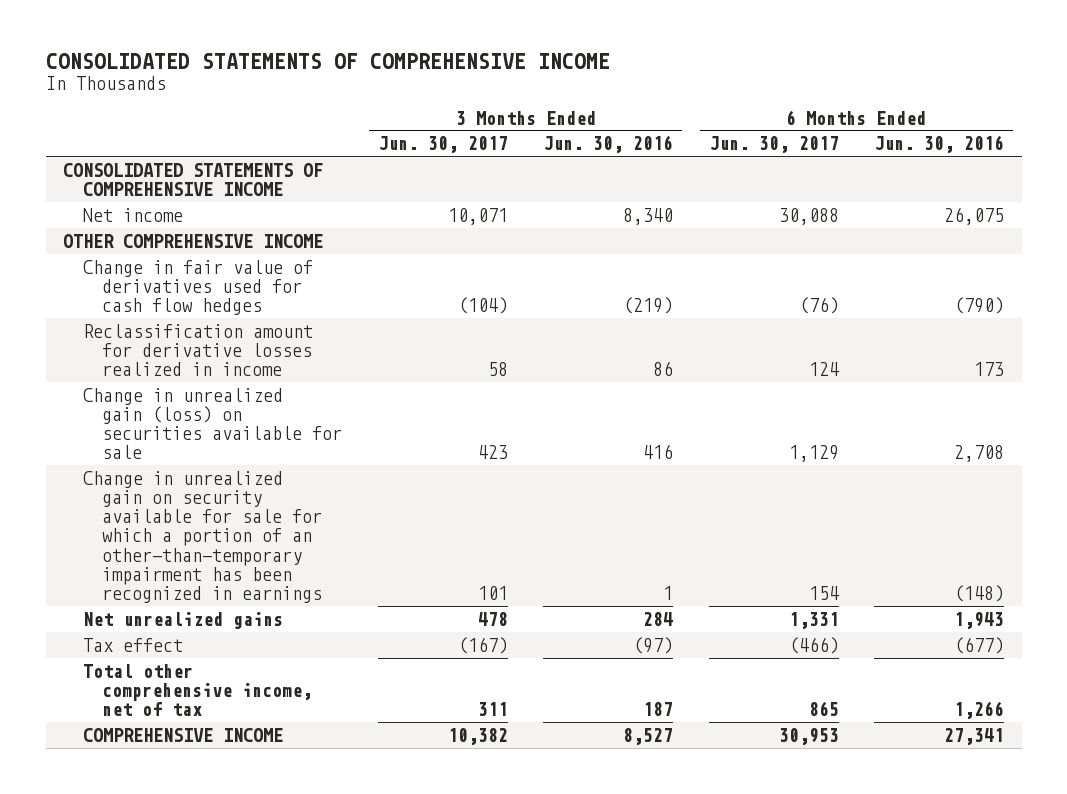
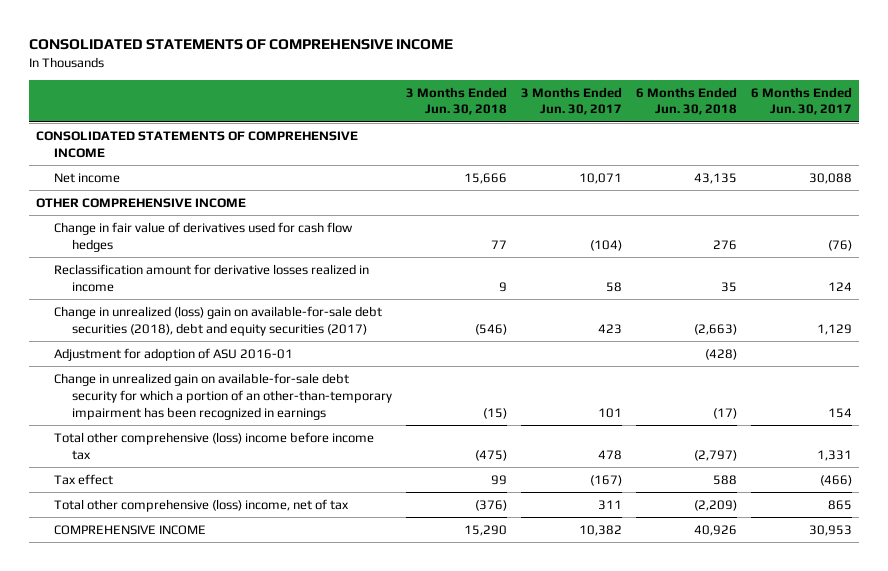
[543,135,674,154] Jun. 30, 2016 -> none
[874,135,1005,154] Jun. 30, 2016 -> none
none -> [406,86,508,116] 3 Months Ended Jun. 30, 2018
none -> [636,86,738,116] 6 Months Ended Jun. 30, 2018
[82,387,343,460] Change in unrealized gain (loss) on securities available for sale -> [53,305,382,336] Change in unrealized (loss) gain on available-for-sale debt securities (2018), debt and equity securities (2017)
none -> [53,347,293,361] Adjustment for adoption of ASU 2016-01
[82,470,323,604] Change in unrealized gain on security available for sale for which a portion of an other-than-temporary impairment has been recognized in earnings -> [53,372,393,420] Change in unrealized gain on available-for-sale debt security for which a portion of an other-than-temporary impairment has been recognized in earnings
[82,611,283,629] Net unrealized gains -> [53,431,374,460] Total other comprehensive (loss) income before income tax
[82,663,313,717] Total other comprehensive income, net of tax -> [53,498,349,512] Total other comprehensive (loss) income, net of tax

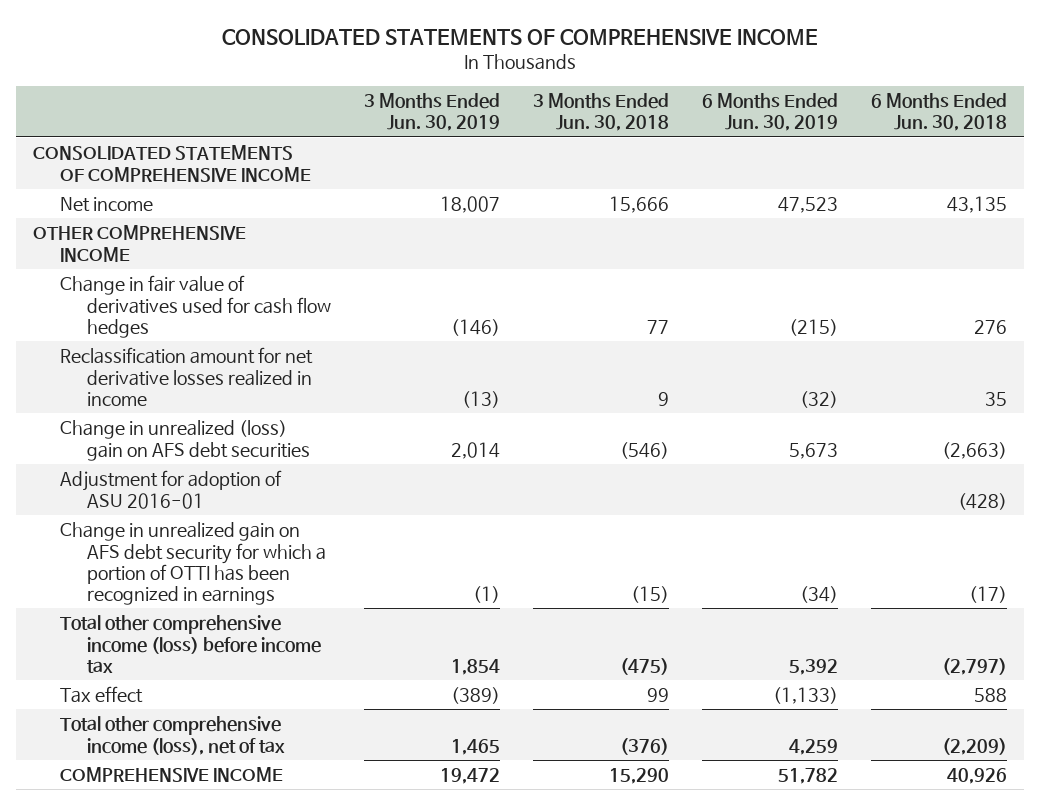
[521,86,623,116] 3 Months Ended Jun. 30, 2017 -> none
[751,86,853,116] 6 Months Ended Jun. 30, 2017 -> none
none -> [363,92,500,132] 3 Months Ended Jun. 30, 2019
none -> [702,92,839,132] 6 Months Ended Jun. 30, 2019
[53,263,369,292] Reclassification amount for derivative losses realized in income -> [59,347,313,406] Reclassification amount for net derivative losses realized in income
[53,305,382,336] Change in unrealized (loss) gain on available-for-sale debt securities (2018), debt and equity securities (2017) -> [59,420,310,461] Change in unrealized (loss) gain on AFS debt securities
[53,372,393,420] Change in unrealized gain on available-for-sale debt security for which a portion of an other-than-temporary impairment has been recognized in earnings -> [59,522,326,606] Change in unrealized gain on AFS debt security for which a portion of OTTI has been recognized in earnings
[53,431,374,460] Total other comprehensive (loss) income before income tax -> [59,615,321,673] Total other comprehensive income (loss) before income tax
[53,498,349,512] Total other comprehensive (loss) income, net of tax -> [59,716,285,755] Total other comprehensive income (loss), net of tax

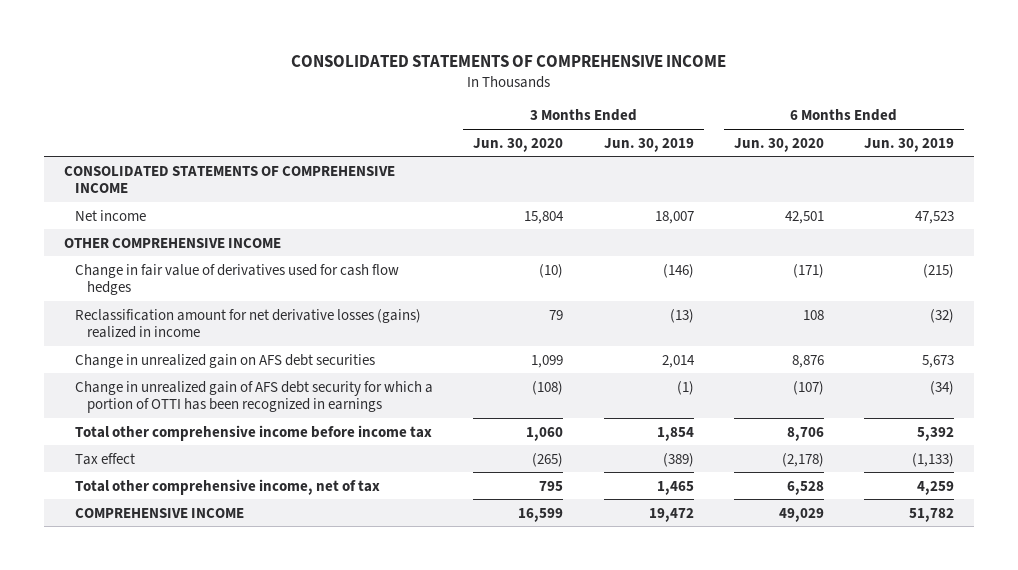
[532,92,669,132] 3 Months Ended Jun. 30, 2018 -> none
[871,92,1008,132] 6 Months Ended Jun. 30, 2018 -> none
none -> [473,137,564,152] Jun. 30, 2020
none -> [733,137,824,152] Jun. 30, 2020
[59,470,282,509] Adjustment for adoption of ASU 2016-01 -> none
[59,347,313,406] Reclassification amount for net derivative losses realized in income -> [75,308,422,339] Reclassification amount for net derivative losses (gains) realized in income
[59,420,310,461] Change in unrealized (loss) gain on AFS debt securities -> [75,353,376,368] Change in unrealized gain on AFS debt securities
[59,522,326,606] Change in unrealized gain on AFS debt security for which a portion of OTTI has been recognized in earnings -> [75,380,434,414] Change in unrealized gain of AFS debt security for which a portion of OTTI has been recognized in earnings
[59,615,321,673] Total other comprehensive income (loss) before income tax -> [75,424,433,441] Total other comprehensive income before income tax
[59,716,285,755] Total other comprehensive income (loss), net of tax -> [75,478,381,495] Total other comprehensive income, net of tax

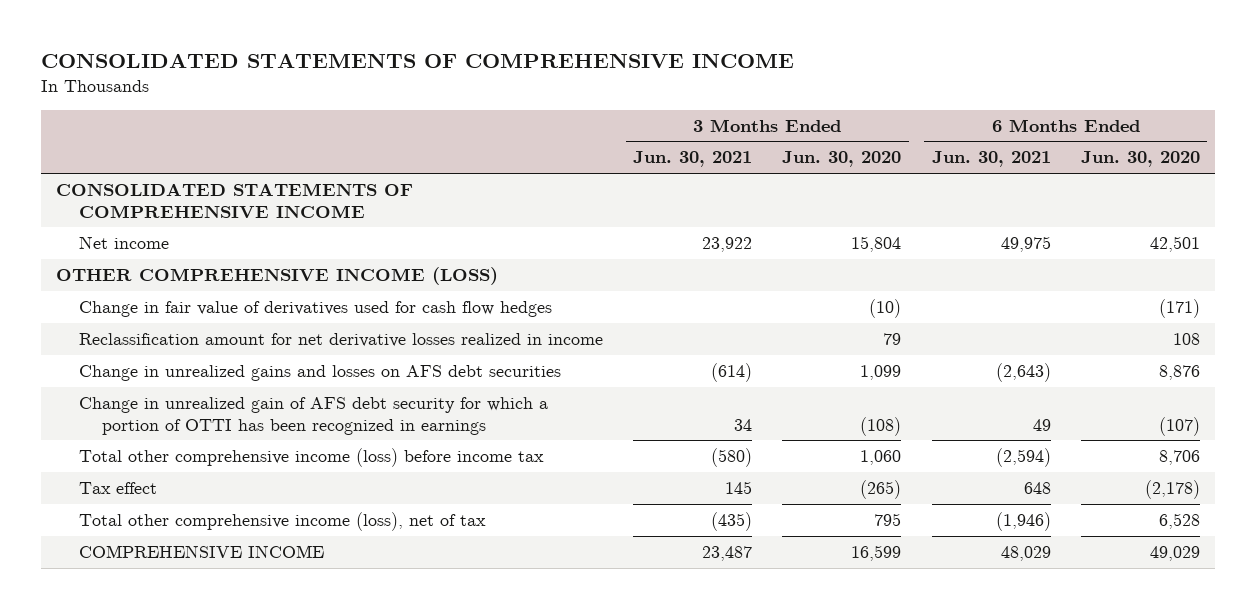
[603,137,694,152] Jun. 30, 2019 -> none
[863,137,954,152] Jun. 30, 2019 -> none
none -> [633,151,753,168] Jun. 30, 2021
none -> [931,151,1051,168] Jun. 30, 2021
[63,237,281,248] OTHER COMPREHENSIVE INCOME -> [56,266,499,285] OTHER COMPREHENSIVE INCOME (LOSS)
[75,308,422,339] Reclassification amount for net derivative losses (gains) realized in income -> [78,332,603,347] Reclassification amount for net derivative losses realized in income
[75,353,376,368] Change in unrealized gain on AFS debt securities -> [78,364,561,381] Change in unrealized gains and losses on AFS debt securities
[75,424,433,441] Total other comprehensive income before income tax -> [78,447,544,467] Total other comprehensive income (loss) before income tax
[75,478,381,495] Total other comprehensive income, net of tax -> [78,511,486,531] Total other comprehensive income (loss), net of tax

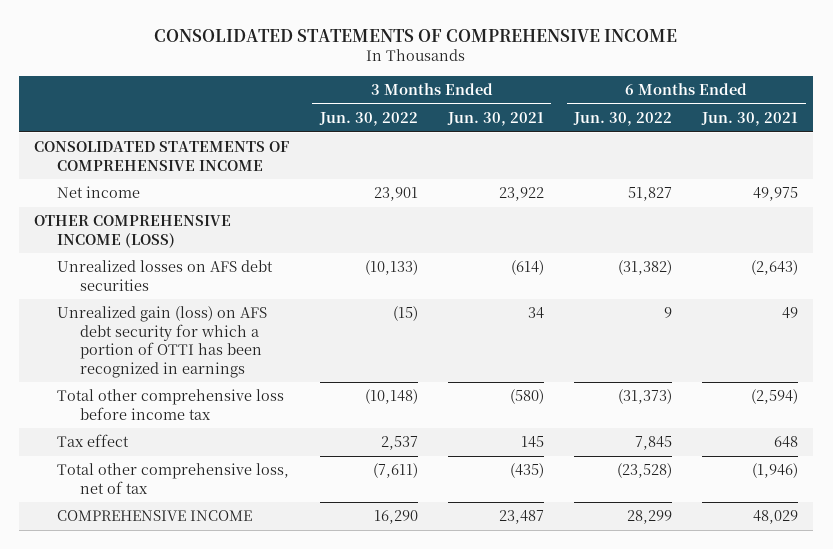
[782,151,902,168] Jun. 30, 2020 -> none
[1080,151,1200,168] Jun. 30, 2020 -> none
none -> [318,111,418,126] Jun. 30, 2022
none -> [573,111,673,126] Jun. 30, 2022
[78,300,552,317] Change in fair value of derivatives used for cash flow hedges -> none
[78,332,603,347] Reclassification amount for net derivative losses realized in income -> none
[78,364,561,381] Change in unrealized gains and losses on AFS debt securities -> [57,260,274,291] Unrealized losses on AFS debt securities
[78,396,548,435] Change in unrealized gain of AFS debt security for which a portion of OTTI has been recognized in earnings -> [57,306,268,378] Unrealized gain (loss) on AFS debt security for which a portion of OTTI has been recognized in earnings
[78,447,544,467] Total other comprehensive income (loss) before income tax -> [57,389,285,420] Total other comprehensive loss before income tax
[78,511,486,531] Total other comprehensive income (loss), net of tax -> [57,463,290,494] Total other comprehensive loss, net of tax

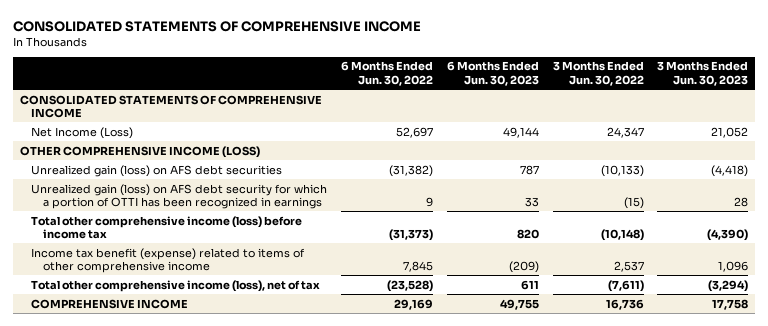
[446,111,544,126] Jun. 30, 2021 -> none
[701,111,799,126] Jun. 30, 2021 -> none
none -> [446,61,539,86] 6 Months Ended Jun. 30, 2023
none -> [657,61,749,86] 3 Months Ended Jun. 30, 2023
[57,186,141,199] Net income -> [31,126,134,139] Net Income (Loss)
[373,187,418,202] 23,901 -> [606,126,644,138] 24,347
[628,187,673,202] 51,827 -> [396,126,434,138] 52,697
[57,260,274,291] Unrealized losses on AFS debt securities -> [31,164,283,177] Unrealized gain (loss) on AFS debt securities
[57,389,285,420] Total other comprehensive loss before income tax -> [31,215,303,239] Total other comprehensive income (loss) before income tax
[57,434,130,448] Tax effect -> [31,247,306,273] Income tax benefit (expense) related to items of other comprehensive income
[57,463,290,494] Total other comprehensive loss, net of tax -> [31,279,321,292] Total other comprehensive income (loss), net of tax
[373,510,418,525] 16,290 -> [605,298,644,310] 16,736
[627,510,673,525] 28,299 -> [394,298,434,310] 29,169

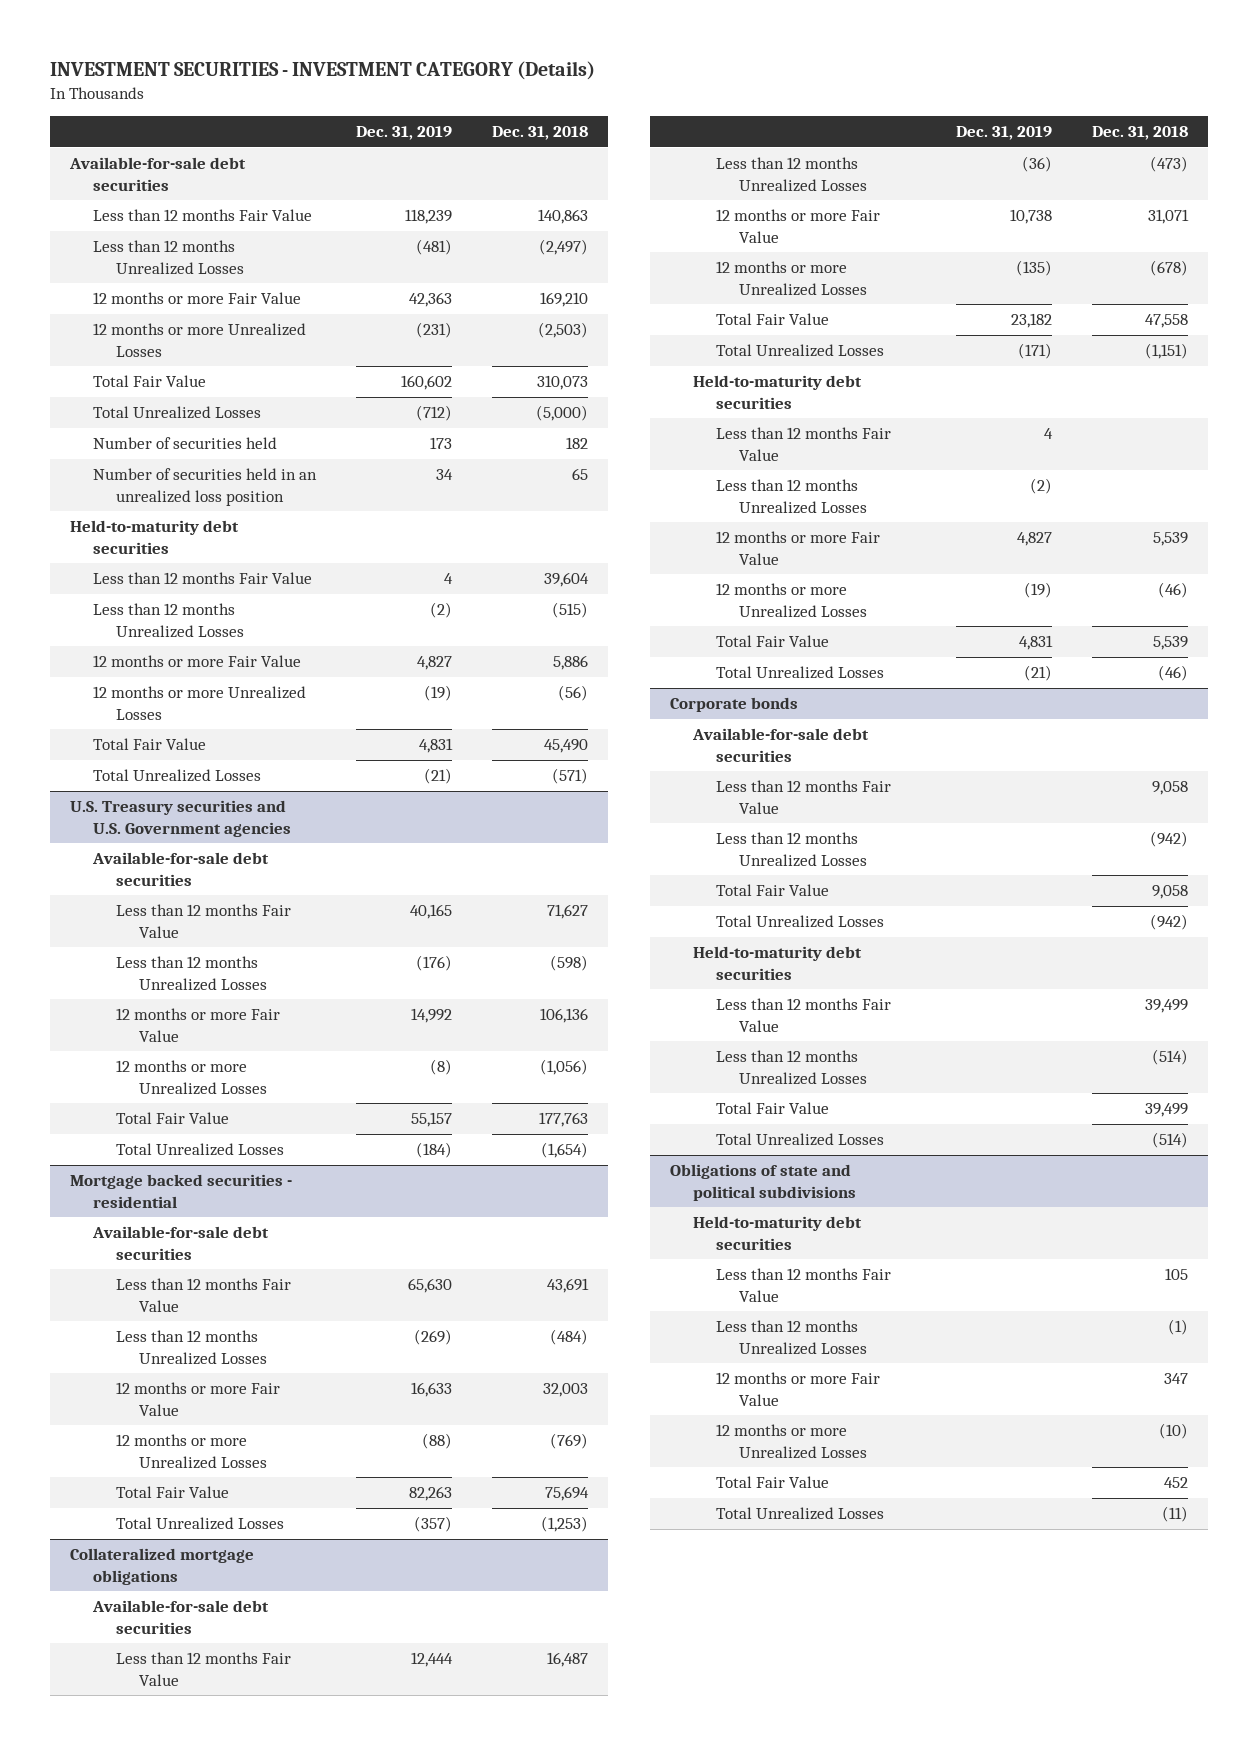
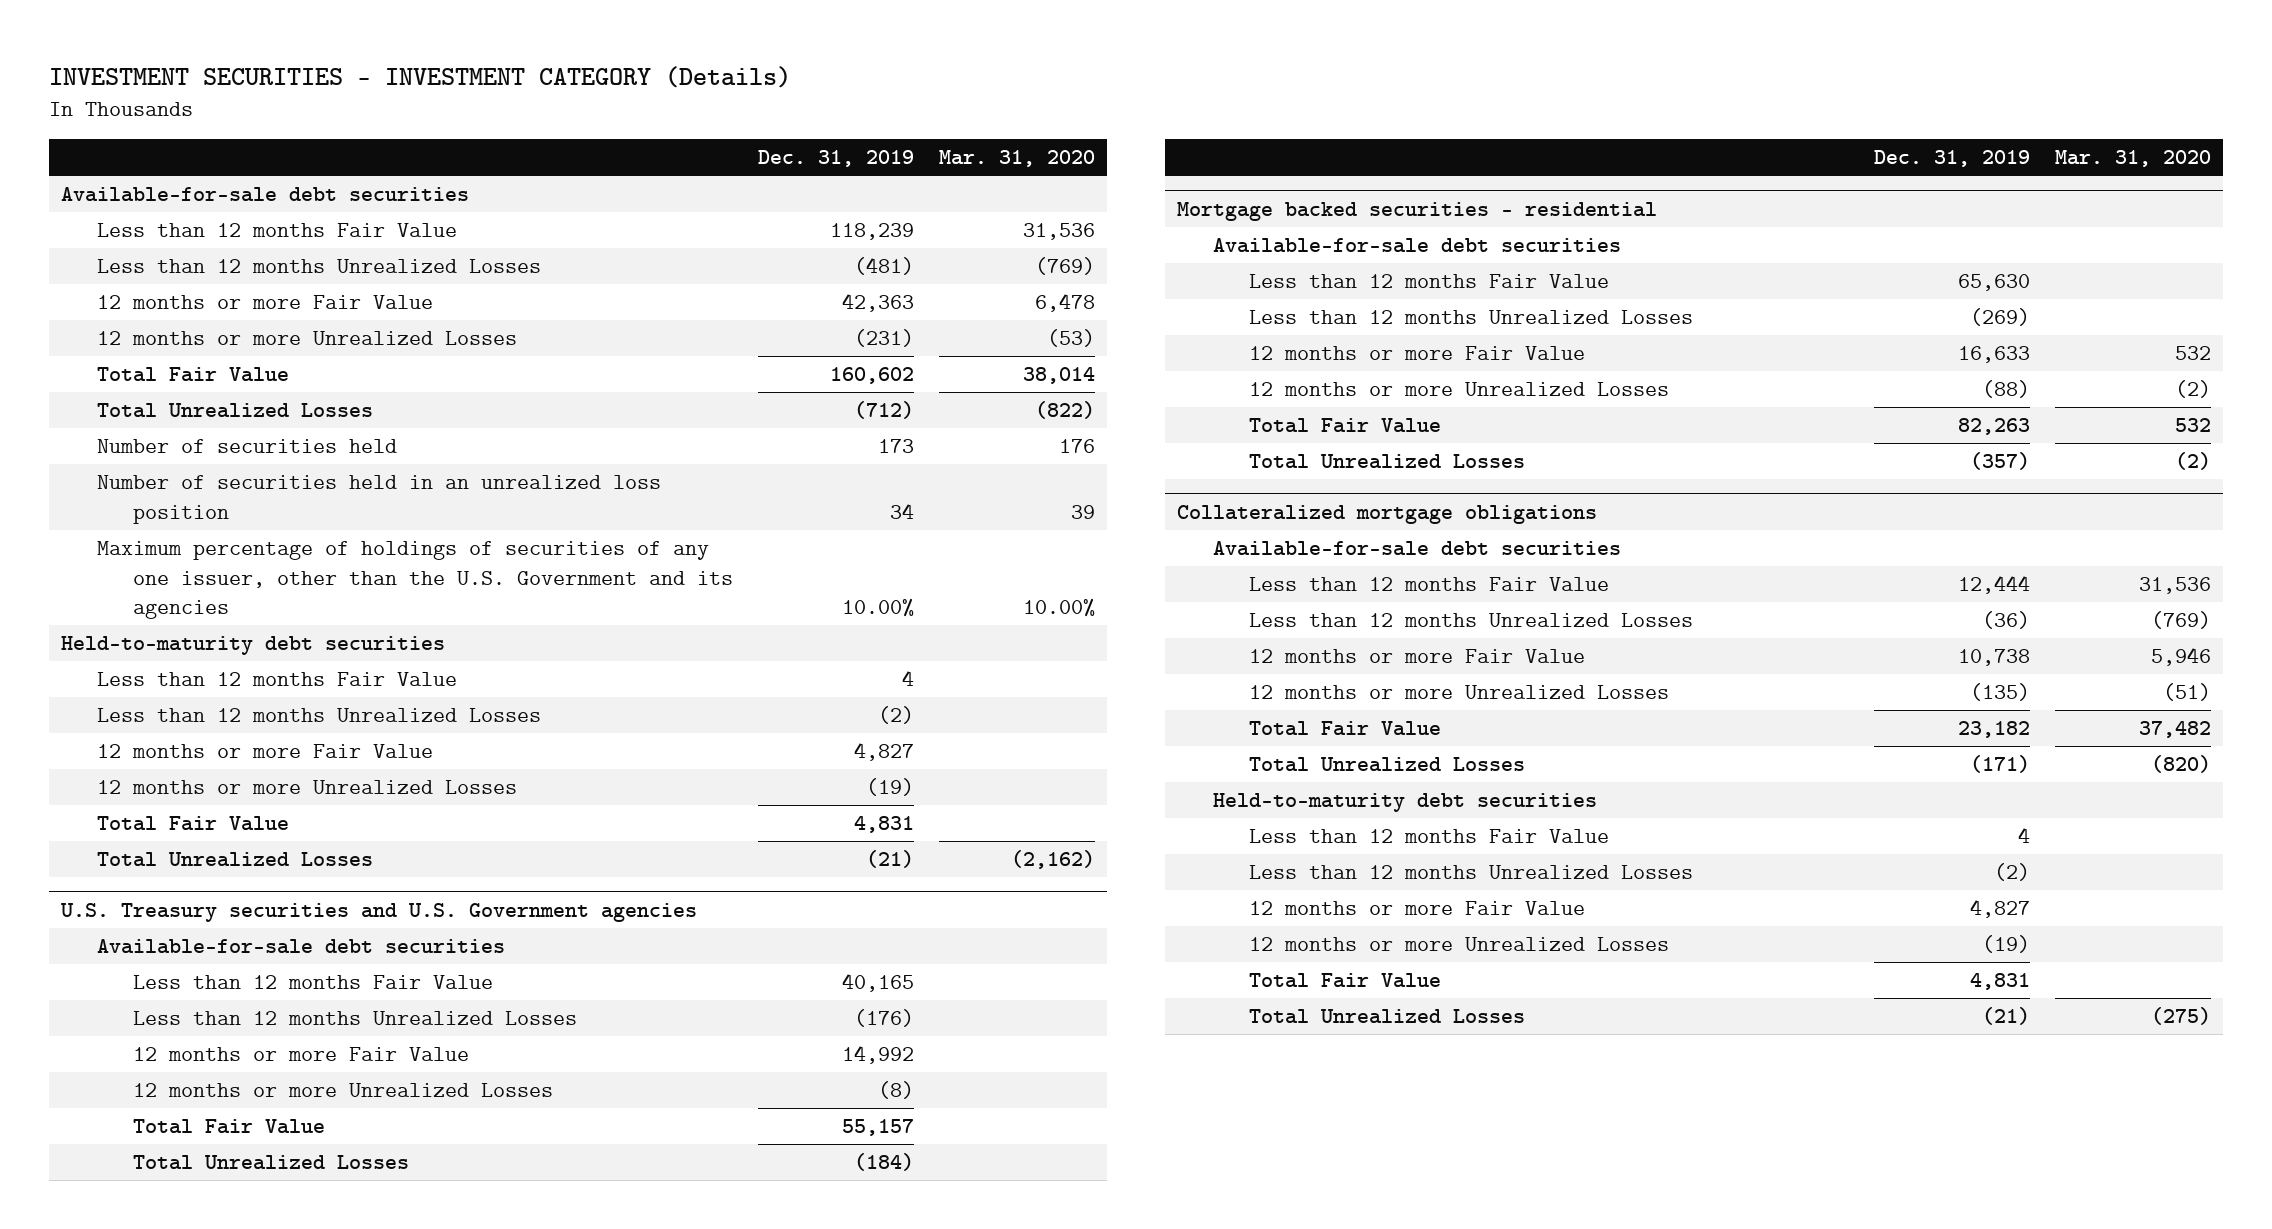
[491,126,588,141] Dec. 31, 2018 -> none
none -> [938,150,1095,168] Mar. 31, 2020
none -> [96,541,733,619] Maximum percentage of holdings of securities of any one issuer, other than the U.S. Government and its agencies
[670,697,799,713] Corporate bonds -> none
[692,728,870,762] Available-for-sale debt securities -> none
[716,780,892,814] Less than 12 months Fair Value -> none
[716,832,868,867] Less than 12 months Unrealized Losses -> none
[716,884,830,897] Total Fair Value -> none
[716,915,885,929] Total Unrealized Losses -> none
[693,946,863,980] Held-to-maturity debt securities -> none
[716,998,892,1032] Less than 12 months Fair Value -> none
[716,1050,868,1085] Less than 12 months Unrealized Losses -> none
[716,1102,830,1115] Total Fair Value -> none
[716,1133,885,1147] Total Unrealized Losses -> none
[670,1164,857,1201] Obligations of state and political subdivisions -> none
[693,1216,863,1250] Held-to-maturity debt securities -> none
[716,1268,892,1302] Less than 12 months Fair Value -> none
[716,1320,868,1355] Less than 12 months Unrealized Losses -> none
[716,1372,881,1406] 12 months or more Fair Value -> none
[716,1424,868,1459] 12 months or more Unrealized Losses -> none
[716,1476,830,1489] Total Fair Value -> none
[716,1507,885,1521] Total Unrealized Losses -> none

